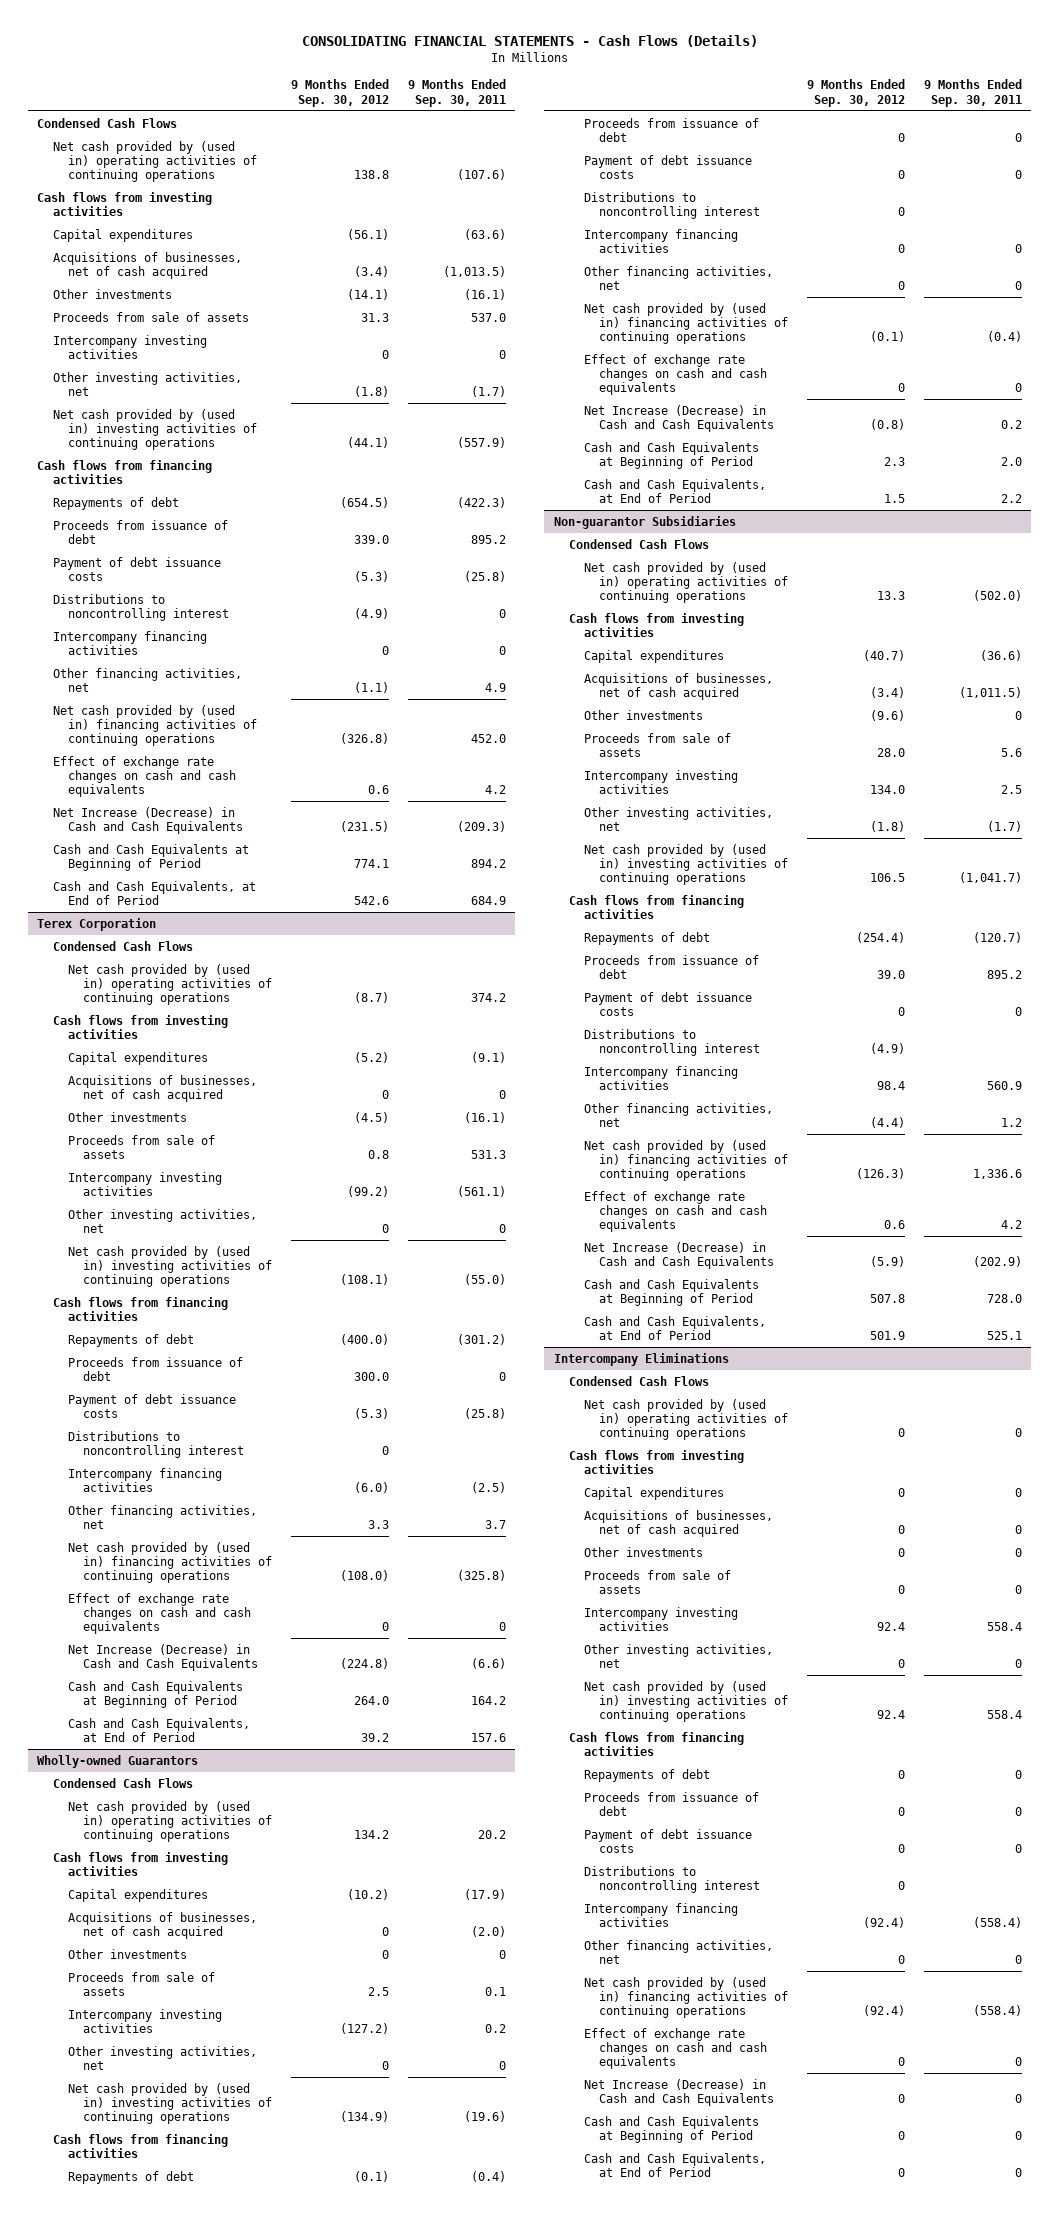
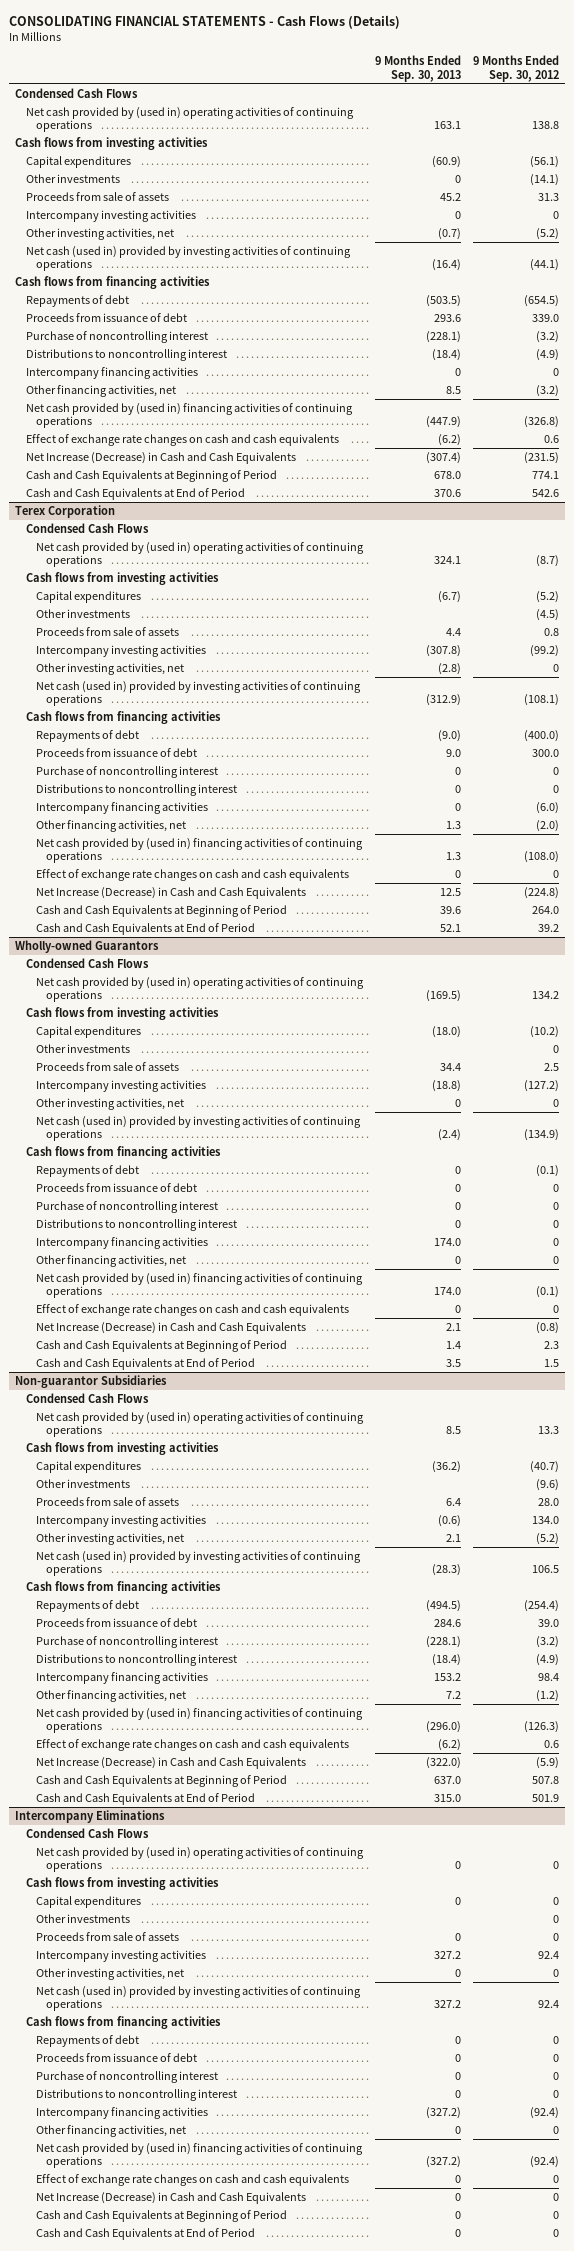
[407,79,506,107] 9 Months Ended Sep. 30, 2011 -> none
none -> [374,55,461,82] 9 Months Ended Sep. 30, 2013
[52,251,242,279] Acquisitions of businesses, net of cash acquired -> none
[353,385,389,397] (1.8) -> [535,227,559,240] (5.2)
[52,408,257,451] Net cash provided by (used in) investing activities of continuing operations -> [25,245,351,272] Net cash (used in) provided by investing activities of continuing operations
[52,556,221,581] Payment of debt issuance costs -> none
none -> [25,330,208,343] Purchase of noncontrolling interest
[353,681,389,693] (1.1) -> [535,384,559,397] (3.2)
[52,880,256,905] Cash and Cash Equivalents, at End of Period -> [25,487,245,500] Cash and Cash Equivalents at End of Period
[67,1074,257,1102] Acquisitions of businesses, net of cash acquired -> none
[67,1245,273,1288] Net cash provided by (used in) investing activities of continuing operations -> [36,680,362,707] Net cash (used in) provided by investing activities of continuing operations
[67,1393,236,1418] Payment of debt issuance costs -> none
none -> [36,765,219,778] Purchase of noncontrolling interest
[367,1519,389,1529] 3.3 -> [535,819,559,832] (2.0)
[67,1717,250,1742] Cash and Cash Equivalents, at End of Period -> [36,922,256,935] Cash and Cash Equivalents at End of Period
[67,1911,257,1939] Acquisitions of businesses, net of cash acquired -> none
[67,2082,273,2125] Net cash provided by (used in) investing activities of continuing operations -> [36,1115,362,1142] Net cash (used in) provided by investing activities of continuing operations
[583,154,752,179] Payment of debt issuance costs -> none
none -> [36,1200,219,1213] Purchase of noncontrolling interest
[583,478,766,503] Cash and Cash Equivalents, at End of Period -> [36,1357,256,1370] Cash and Cash Equivalents at End of Period
[583,672,773,700] Acquisitions of businesses, net of cash acquired -> none
[869,820,905,832] (1.8) -> [535,1532,559,1545] (5.2)
[583,843,789,886] Net cash provided by (used in) investing activities of continuing operations -> [36,1550,362,1577] Net cash (used in) provided by investing activities of continuing operations
[583,991,752,1016] Payment of debt issuance costs -> none
none -> [36,1635,219,1648] Purchase of noncontrolling interest
[869,1116,905,1128] (4.4) -> [535,1689,559,1702] (1.2)
[583,1315,766,1340] Cash and Cash Equivalents, at End of Period -> [36,1792,256,1805] Cash and Cash Equivalents at End of Period
[583,1509,773,1537] Acquisitions of businesses, net of cash acquired -> none
[583,1680,789,1723] Net cash provided by (used in) investing activities of continuing operations -> [36,1985,362,2012] Net cash (used in) provided by investing activities of continuing operations
[583,1828,752,1853] Payment of debt issuance costs -> none
none -> [36,2070,219,2083] Purchase of noncontrolling interest
[583,2152,766,2177] Cash and Cash Equivalents, at End of Period -> [36,2227,256,2240] Cash and Cash Equivalents at End of Period

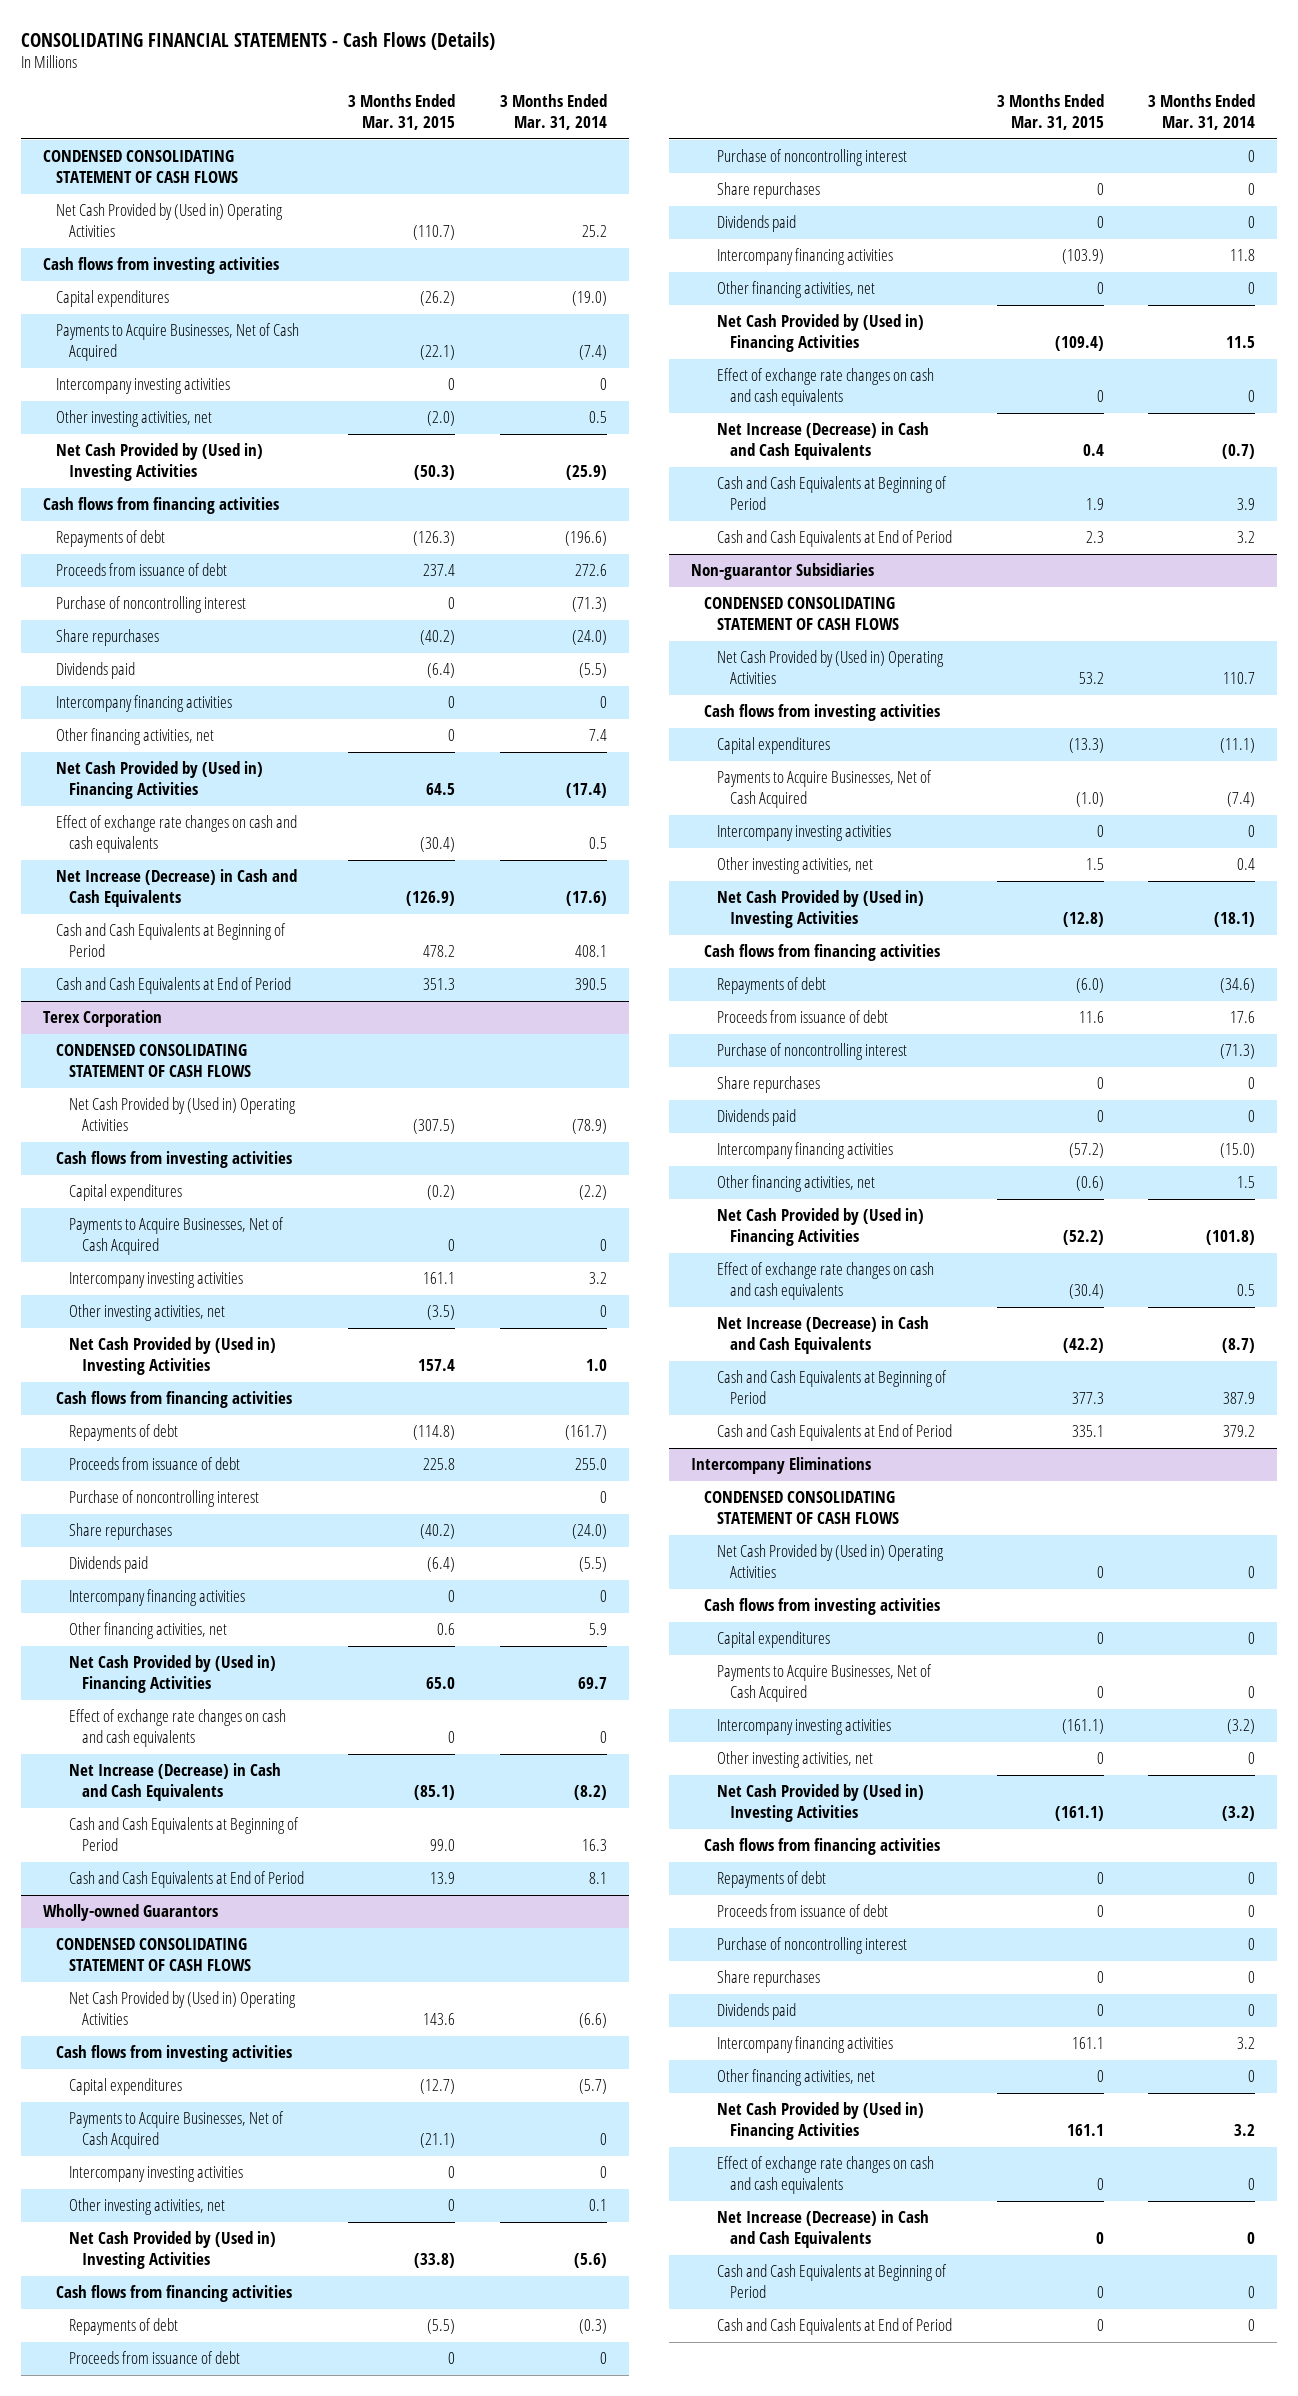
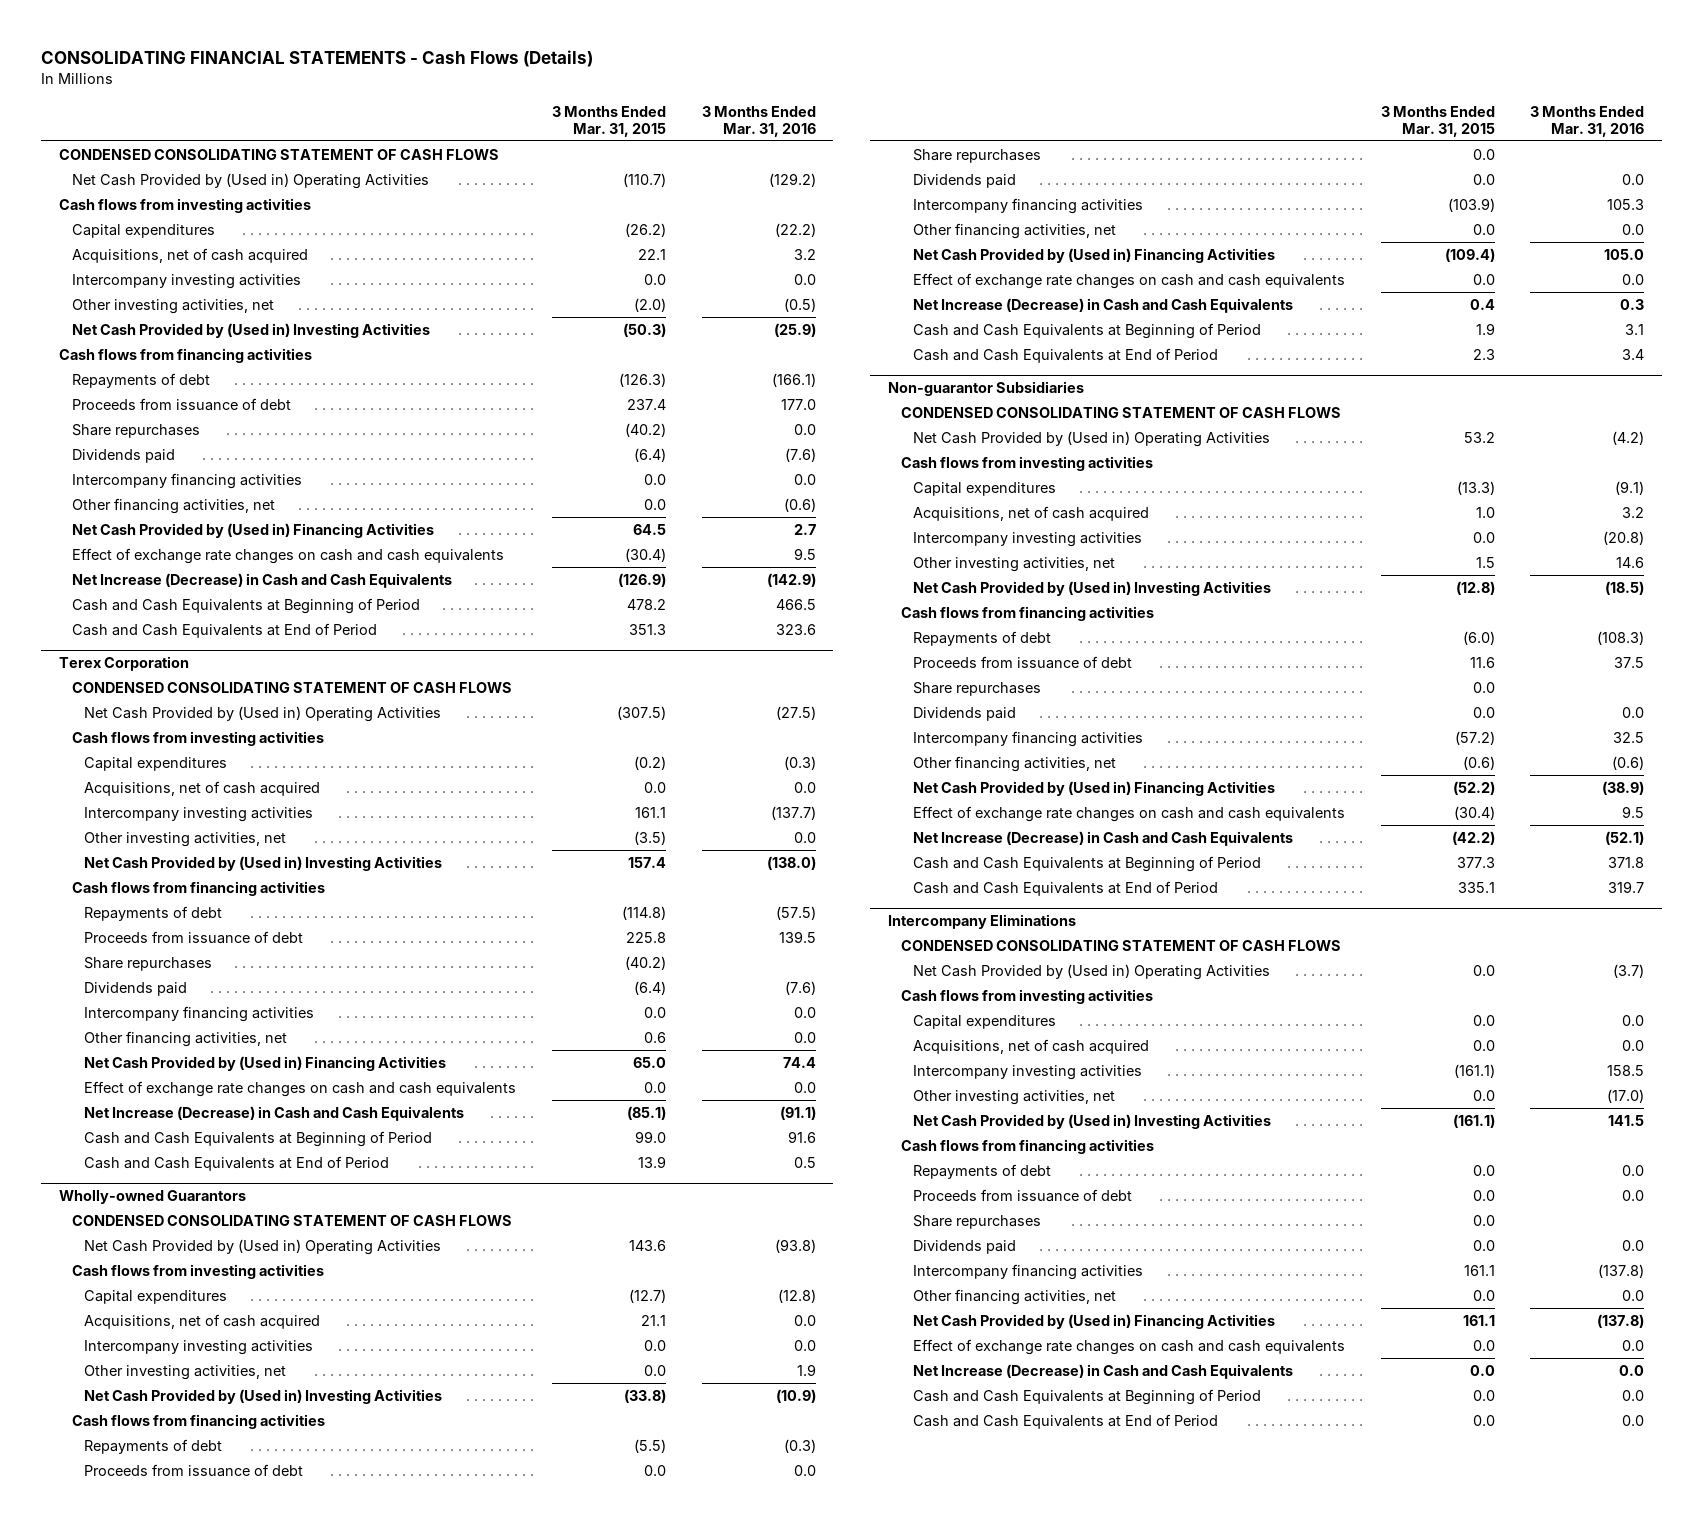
[499,94,607,131] 3 Months Ended Mar. 31, 2014 -> none
none -> [701,105,816,137] 3 Months Ended Mar. 31, 2016
[56,323,300,362] Payments to Acquire Businesses, Net of Cash Acquired -> none
none -> [71,247,308,263] Acquisitions, net of cash acquired
[448,378,456,391] 0 -> [643,273,666,285] 0.0
[56,596,247,614] Purchase of noncontrolling interest -> none
[448,696,456,709] 0 -> [643,473,666,485] 0.0
[448,729,456,742] 0 -> [643,498,666,510] 0.0
[69,1217,285,1256] Payments to Acquire Businesses, Net of Cash Acquired -> none
none -> [84,780,321,796] Acquisitions, net of cash acquired
[69,1490,260,1508] Purchase of noncontrolling interest -> none
[448,1590,456,1603] 0 -> [643,1006,666,1018] 0.0
[448,1731,456,1744] 0 -> [643,1081,666,1093] 0.0
[69,2111,285,2150] Payments to Acquire Businesses, Net of Cash Acquired -> none
none -> [84,1313,321,1329] Acquisitions, net of cash acquired
[448,2166,456,2179] 0 -> [643,1339,666,1351] 0.0
[448,2199,456,2212] 0 -> [643,1364,666,1376] 0.0
[717,149,908,167] Purchase of noncontrolling interest -> none
[448,2352,456,2365] 0 -> [643,1464,666,1476] 0.0
[1096,183,1104,196] 0 -> [1472,148,1495,160] 0.0
[1096,216,1104,229] 0 -> [1472,173,1495,185] 0.0
[1096,282,1104,295] 0 -> [1472,223,1495,235] 0.0
[1096,390,1104,403] 0 -> [1472,273,1495,285] 0.0
[717,770,933,809] Payments to Acquire Businesses, Net of Cash Acquired -> none
none -> [913,505,1150,521] Acquisitions, net of cash acquired
[1096,825,1104,838] 0 -> [1472,531,1495,543] 0.0
[717,1043,908,1061] Purchase of noncontrolling interest -> none
[1096,1077,1104,1090] 0 -> [1472,681,1495,693] 0.0
[1096,1110,1104,1123] 0 -> [1472,706,1495,718] 0.0
[1096,1566,1104,1579] 0 -> [1472,964,1495,976] 0.0
[717,1664,933,1703] Payments to Acquire Businesses, Net of Cash Acquired -> none
[1096,1632,1104,1645] 0 -> [1472,1014,1495,1026] 0.0
none -> [913,1038,1150,1054] Acquisitions, net of cash acquired
[1096,1752,1104,1765] 0 -> [1472,1089,1495,1101] 0.0
[717,1937,908,1955] Purchase of noncontrolling interest -> none
[1096,1872,1104,1885] 0 -> [1472,1164,1495,1176] 0.0
[1096,1905,1104,1918] 0 -> [1472,1189,1495,1201] 0.0
[1096,1971,1104,1984] 0 -> [1472,1214,1495,1226] 0.0
[1096,2004,1104,2017] 0 -> [1472,1239,1495,1251] 0.0
[1096,2070,1104,2083] 0 -> [1472,1289,1495,1301] 0.0
[1096,2178,1104,2191] 0 -> [1472,1339,1495,1351] 0.0
[1095,2232,1104,2245] 0 -> [1469,1364,1495,1376] 0.0
[1096,2286,1104,2299] 0 -> [1472,1389,1495,1401] 0.0
[1096,2319,1104,2332] 0 -> [1472,1414,1495,1426] 0.0

